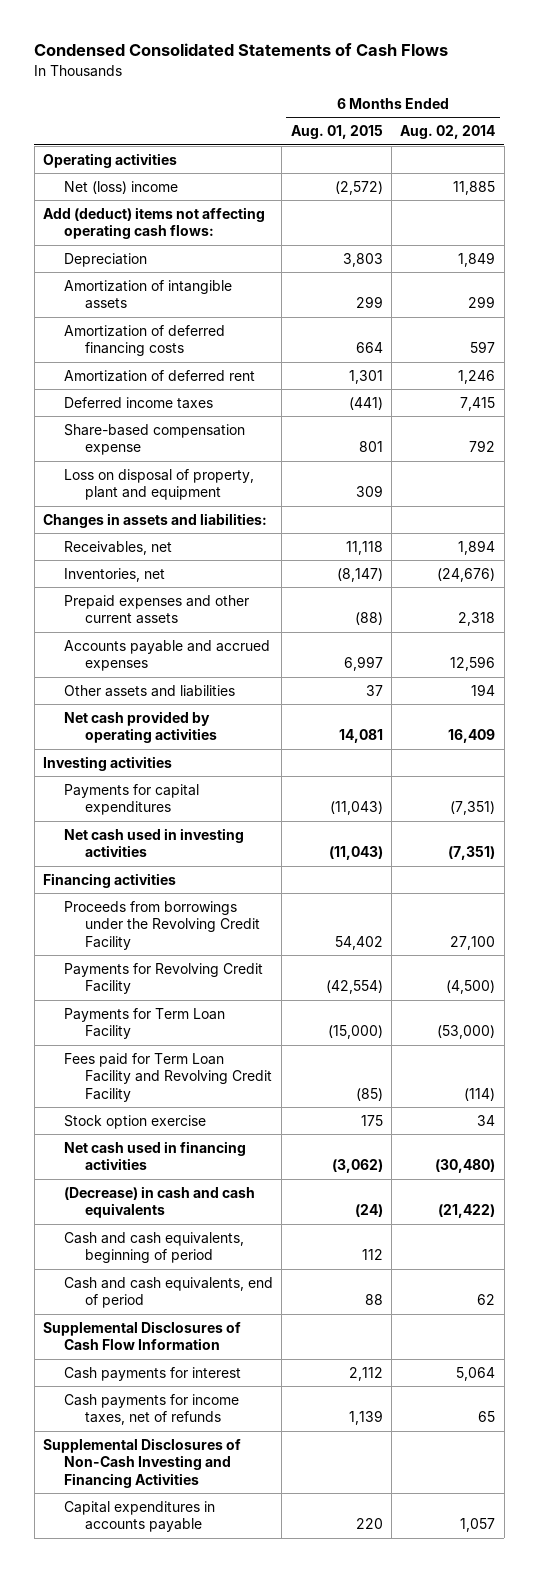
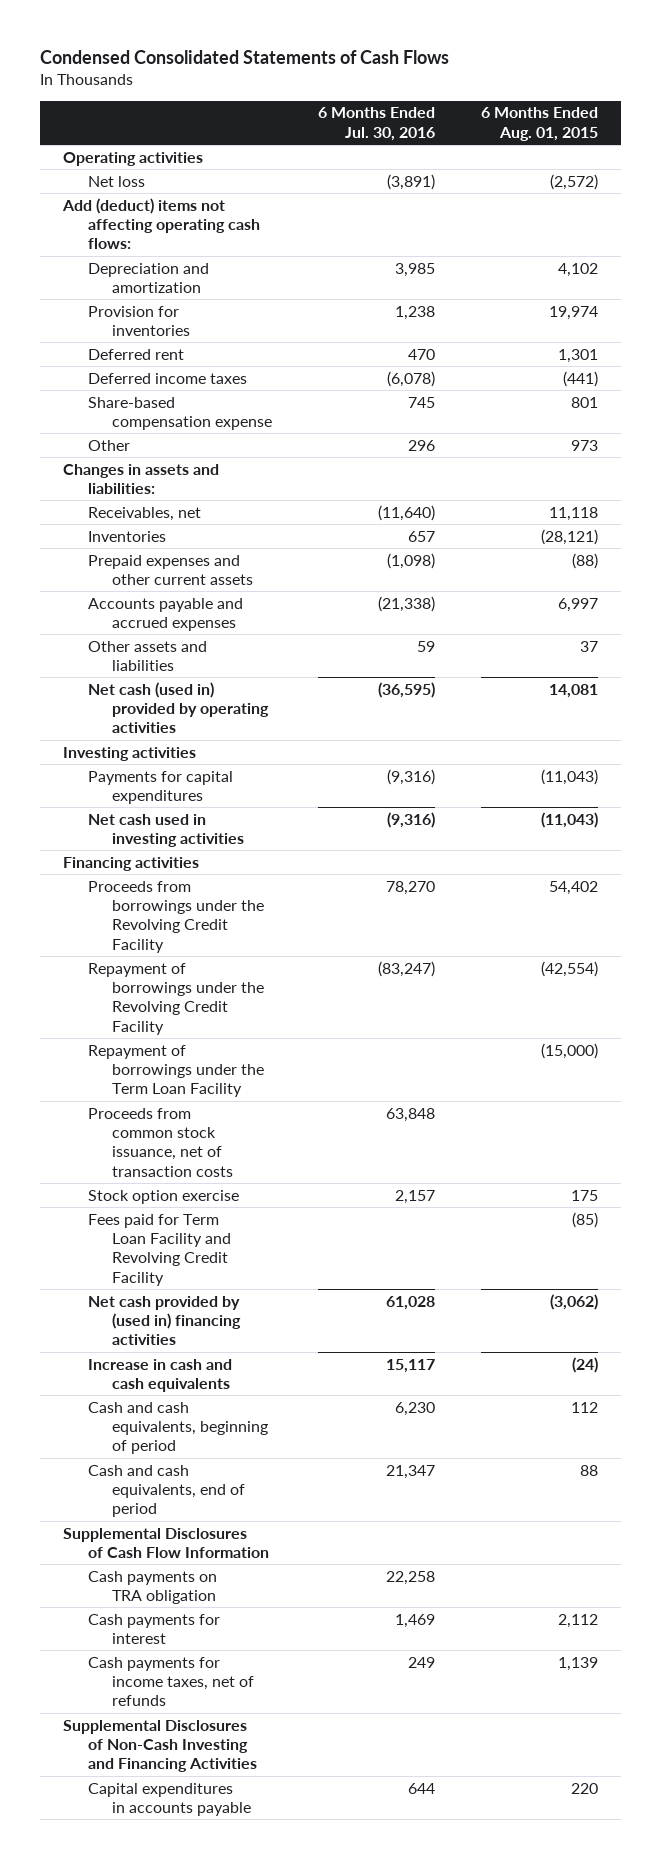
[400,125,496,140] Aug. 02, 2014 -> none
none -> [318,107,436,141] 6 Months Ended Jul. 30, 2016
[64,180,179,194] Net (loss) income -> [87,175,145,187] Net loss
[64,252,148,267] Depreciation -> none
[64,279,233,310] Amortization of intangible assets -> none
[64,324,226,357] Amortization of deferred financing costs -> none
none -> [87,262,209,294] Depreciation and amortization
none -> [87,305,190,337] Provision for inventories
[64,369,256,382] Amortization of deferred rent -> [87,348,184,360] Deferred rent
[64,468,255,501] Loss on disposal of property, plant and equipment -> none
none -> [87,439,130,451] Other
[64,567,166,582] Inventories, net -> [87,530,166,542] Inventories
[336,567,383,582] (8,147) -> [541,528,599,545] (28,121)
[64,710,218,744] Net cash provided by operating activities -> [87,681,269,734] Net cash (used in) provided by operating activities
[64,962,264,995] Payments for Revolving Credit Facility -> [87,962,264,1035] Repayment of borrowings under the Revolving Credit Facility
[64,1007,226,1040] Payments for Term Loan Facility -> [87,1044,264,1098] Repayment of borrowings under the Term Loan Facility
none -> [87,1107,233,1177] Proceeds from common stock issuance, net of transaction costs
[64,1052,273,1102] Fees paid for Term Loan Facility and Revolving Credit Facility -> [87,1213,231,1286] Fees paid for Term Loan Facility and Revolving Credit Facility
[64,1140,247,1171] Net cash used in financing activities -> [87,1295,241,1346] Net cash provided by (used in) financing activities
[64,1185,256,1219] (Decrease) in cash and cash equivalents -> [87,1358,232,1393] Increase in cash and cash equivalents
none -> [87,1570,217,1605] Cash payments on TRA obligation

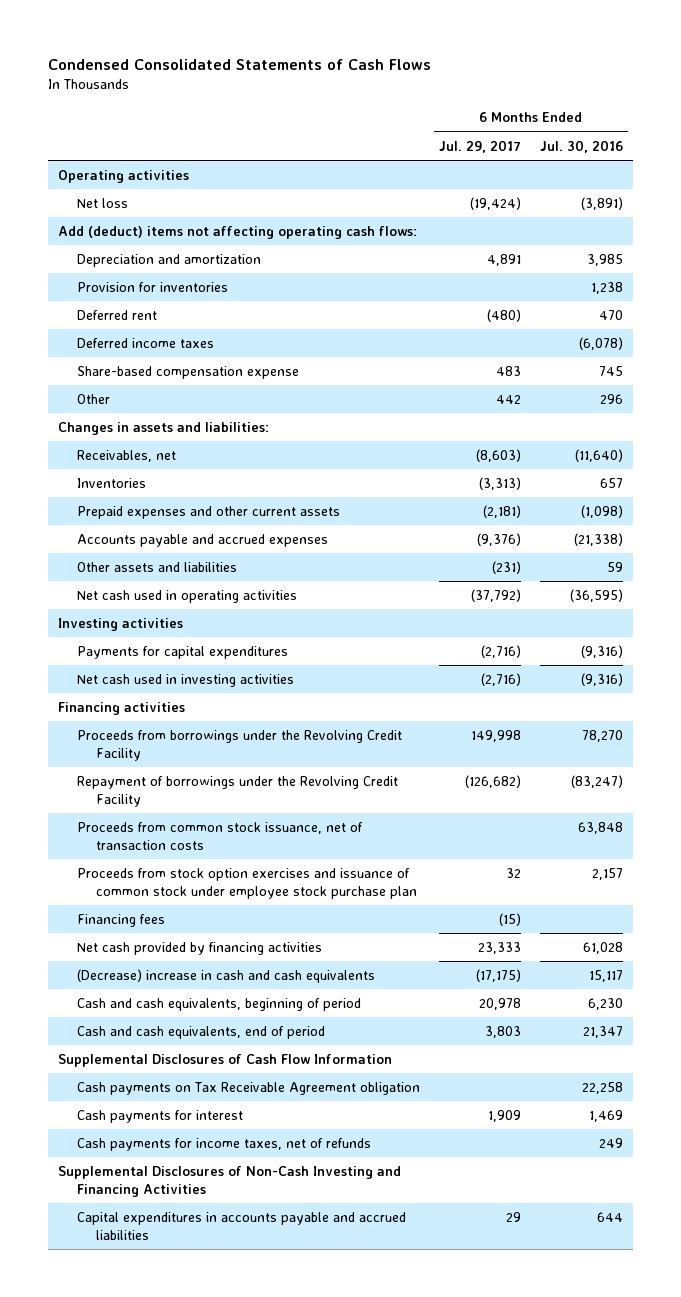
[481,107,599,141] 6 Months Ended Aug. 01, 2015 -> none
none -> [439,139,522,153] Jul. 29, 2017
[87,681,269,734] Net cash (used in) provided by operating activities -> [77,590,298,604] Net cash used in operating activities
[87,1044,264,1098] Repayment of borrowings under the Term Loan Facility -> none
[87,1213,231,1286] Fees paid for Term Loan Facility and Revolving Credit Facility -> none
[87,1189,239,1204] Stock option exercise -> [77,868,418,899] Proceeds from stock option exercises and issuance of common stock under employee stock purchase plan
none -> [77,914,166,928] Financing fees
[87,1295,241,1346] Net cash provided by (used in) financing activities -> [77,942,323,956] Net cash provided by financing activities
[87,1358,232,1393] Increase in cash and cash equivalents -> [77,969,376,984] (Decrease) increase in cash and cash equivalents
[87,1570,217,1605] Cash payments on TRA obligation -> [77,1082,421,1096] Cash payments on Tax Receivable Agreement obligation
[87,1782,251,1817] Capital expenditures in accounts payable -> [77,1212,407,1240] Capital expenditures in accounts payable and accrued liabilities

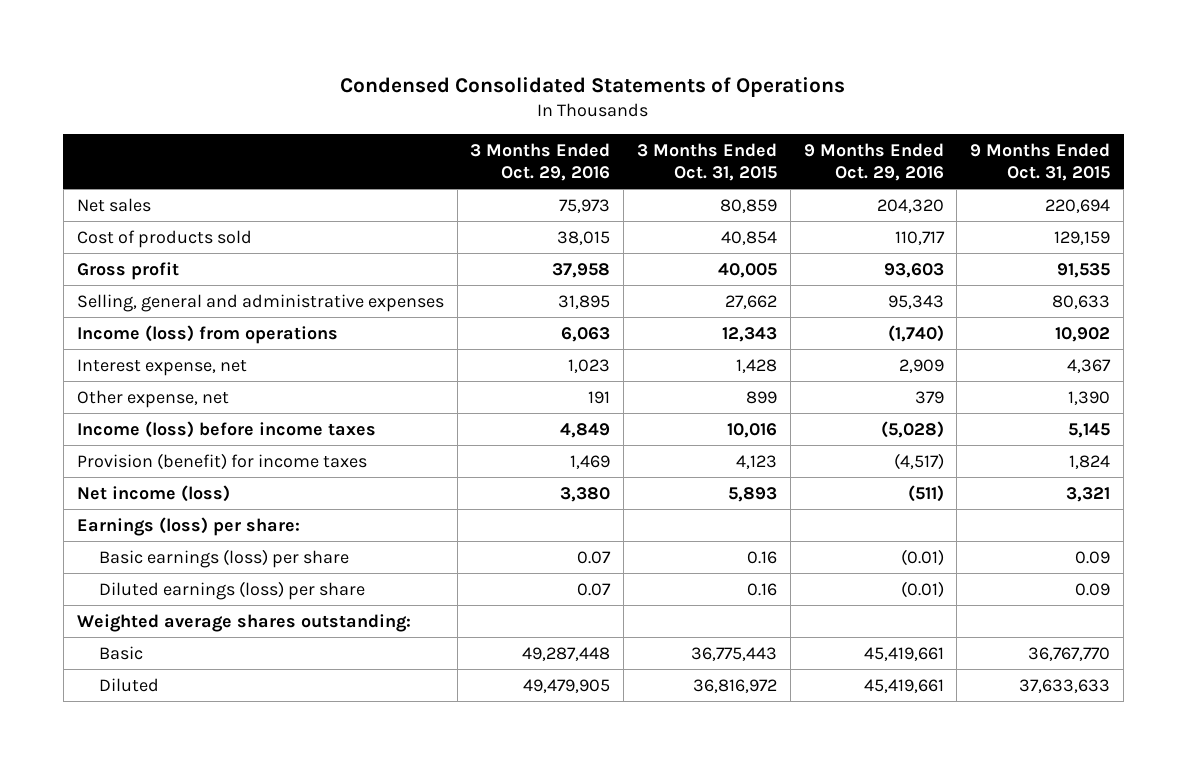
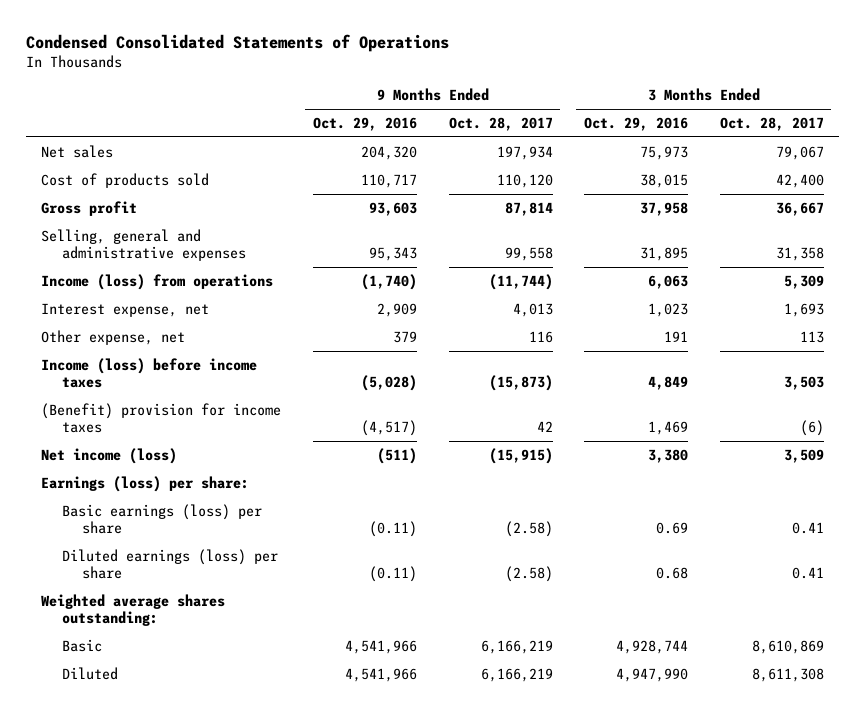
[636,142,777,181] 3 Months Ended Oct. 31, 2015 -> none
[970,142,1111,181] 9 Months Ended Oct. 31, 2015 -> none
none -> [448,116,553,131] Oct. 28, 2017
none -> [719,116,824,131] Oct. 28, 2017
[76,452,367,470] Provision (benefit) for income taxes -> [41,402,282,434] (Benefit) provision for income taxes
[577,550,612,564] 0.07 -> [656,522,689,535] 0.69
[900,548,944,566] (0.01) -> [368,521,417,538] (0.11)
[577,582,612,596] 0.07 -> [656,567,689,580] 0.68
[900,580,944,598] (0.01) -> [368,566,417,583] (0.11)
[522,646,611,661] 49,287,448 -> [616,639,689,654] 4,928,744
[863,646,944,661] 45,419,661 -> [344,639,417,654] 4,541,966
[523,678,611,693] 49,479,905 -> [616,667,689,682] 4,947,990
[863,678,944,693] 45,419,661 -> [344,667,417,682] 4,541,966

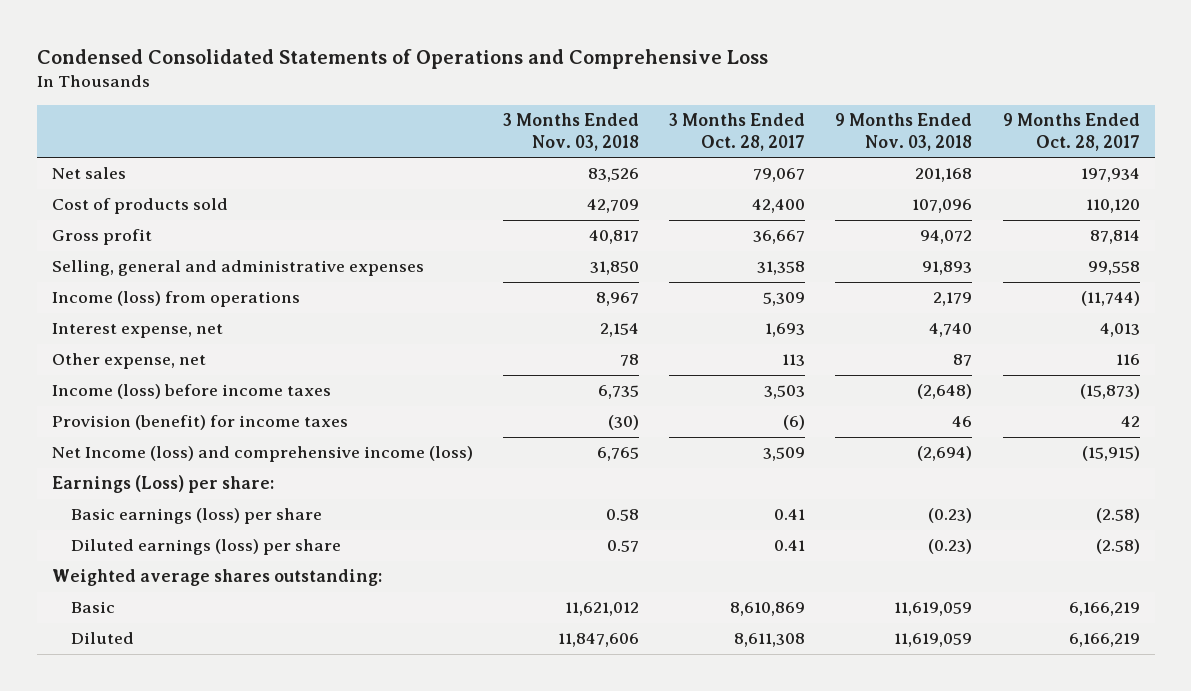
[25,33,449,52] Condensed Consolidated Statements of Operations -> [36,48,768,69] Condensed Consolidated Statements of Operations and Comprehensive Loss
[312,116,417,131] Oct. 29, 2016 -> none
[584,116,689,131] Oct. 29, 2016 -> none
none -> [502,113,639,151] 3 Months Ended Nov. 03, 2018
none -> [835,113,973,151] 9 Months Ended Nov. 03, 2018
[41,402,282,434] (Benefit) provision for income taxes -> [51,415,348,431] Provision (benefit) for income taxes
[41,447,178,464] Net income (loss) -> [51,446,473,463] Net Income (loss) and comprehensive income (loss)
[41,475,250,492] Earnings (loss) per share: -> [51,475,274,494] Earnings (Loss) per share:

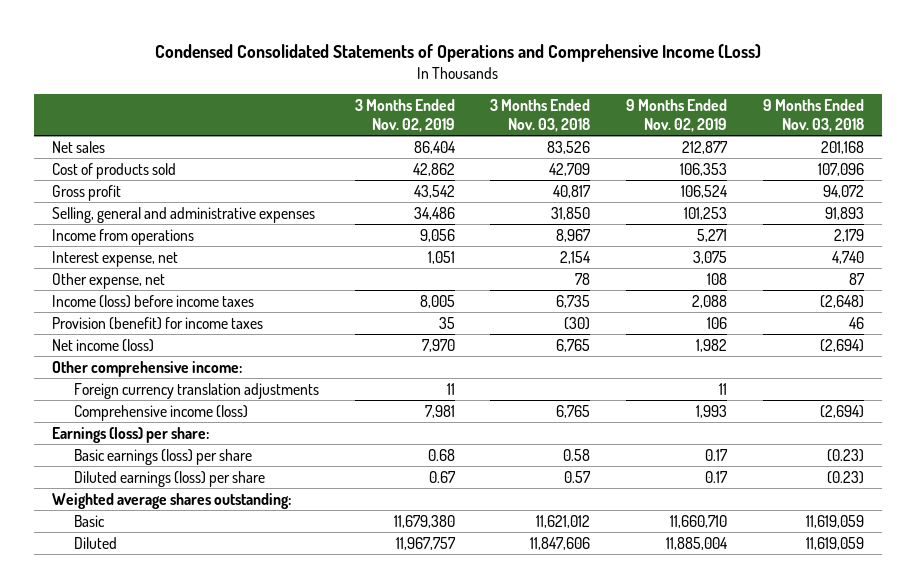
[36,48,768,69] Condensed Consolidated Statements of Operations and Comprehensive Loss -> [155,44,762,63] Condensed Consolidated Statements of Operations and Comprehensive Income (Loss)
[669,113,806,151] 3 Months Ended Oct. 28, 2017 -> none
[1002,113,1140,151] 9 Months Ended Oct. 28, 2017 -> none
none -> [354,99,455,132] 3 Months Ended Nov. 02, 2019
none -> [626,99,728,132] 9 Months Ended Nov. 02, 2019
[51,291,300,308] Income (loss) from operations -> [52,228,195,245] Income from operations
[51,446,473,463] Net Income (loss) and comprehensive income (loss) -> [52,338,155,352] Net income (loss)
none -> [52,360,243,377] Other comprehensive income:
none -> [73,382,319,399] Foreign currency translation adjustments
none -> [73,404,248,421] Comprehensive income (loss)
[51,475,274,494] Earnings (Loss) per share: -> [52,426,210,443] Earnings (loss) per share:

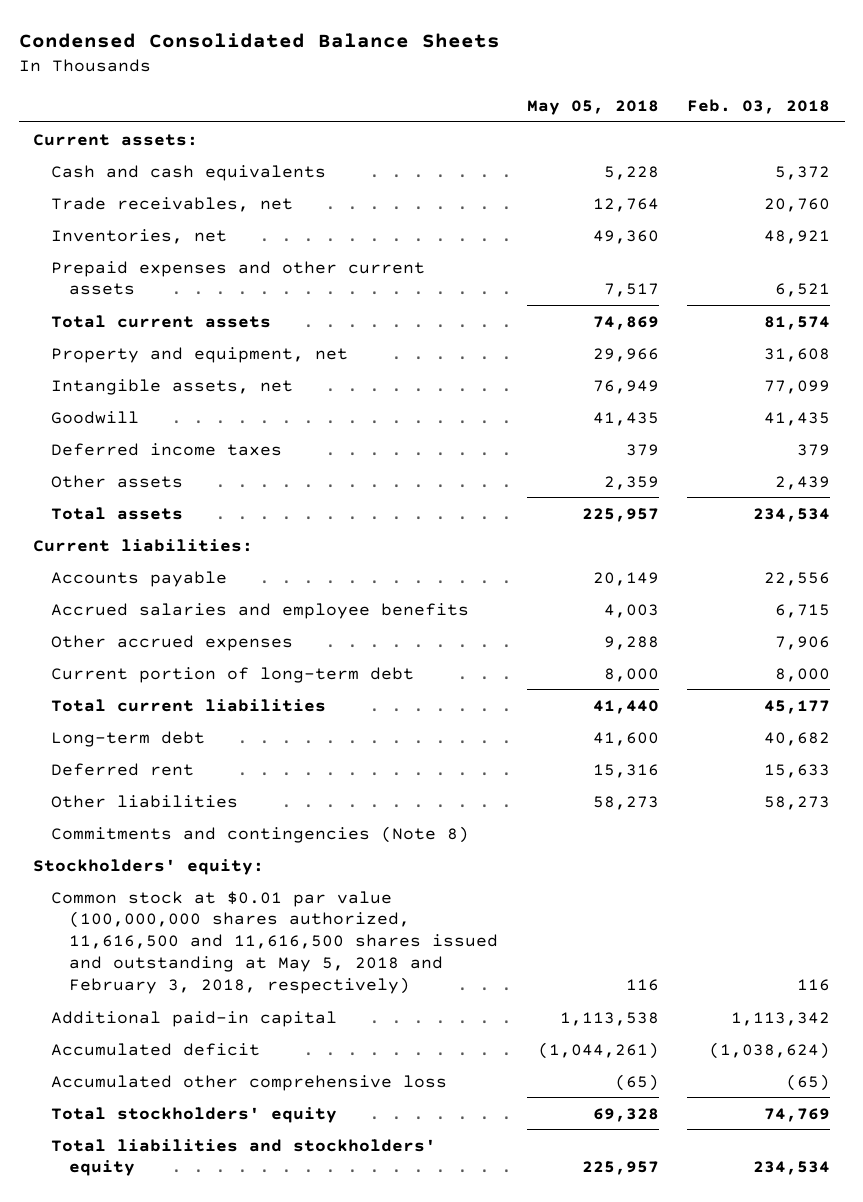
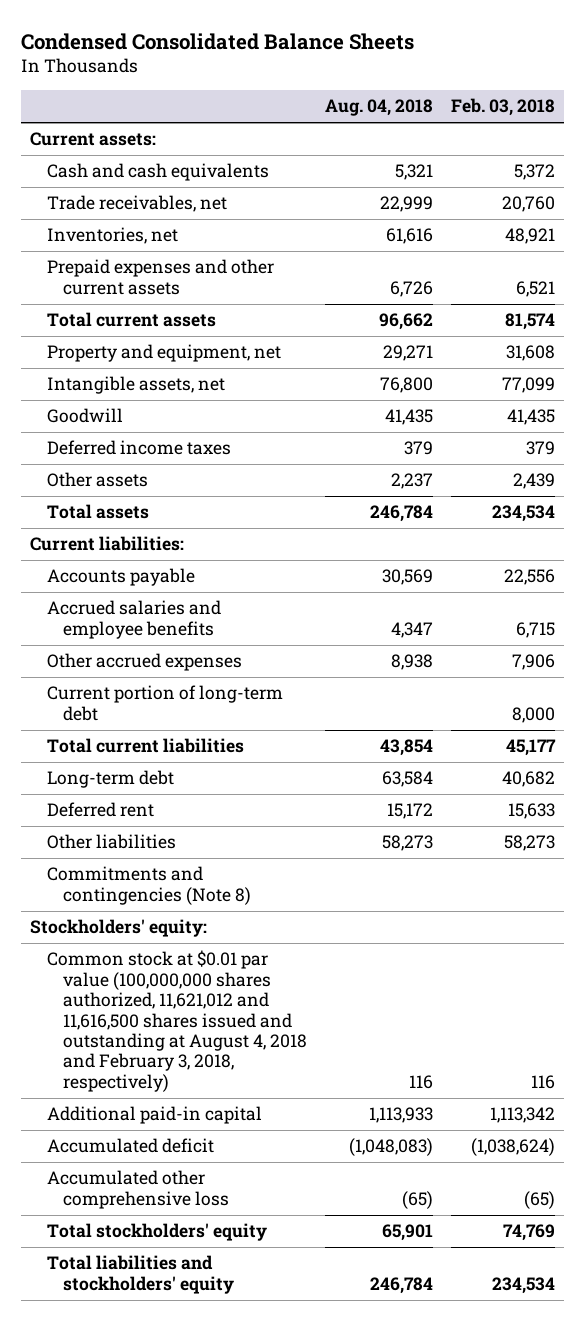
[526,100,659,116] May 05, 2018 -> none
none -> [325,99,434,117] Aug. 04, 2018
[50,890,498,995] Common stock at $0.01 par value (100,000,000 shares authorized, 11,616,500 and 11,616,500 shares issued and outstanding at May 5, 2018 and February 3, 2018, respectively) -> [46,950,308,1092] Common stock at $0.01 par value (100,000,000 shares authorized, 11,621,012 and 11,616,500 shares issued and outstanding at August 4, 2018 and February 3, 2018, respectively)

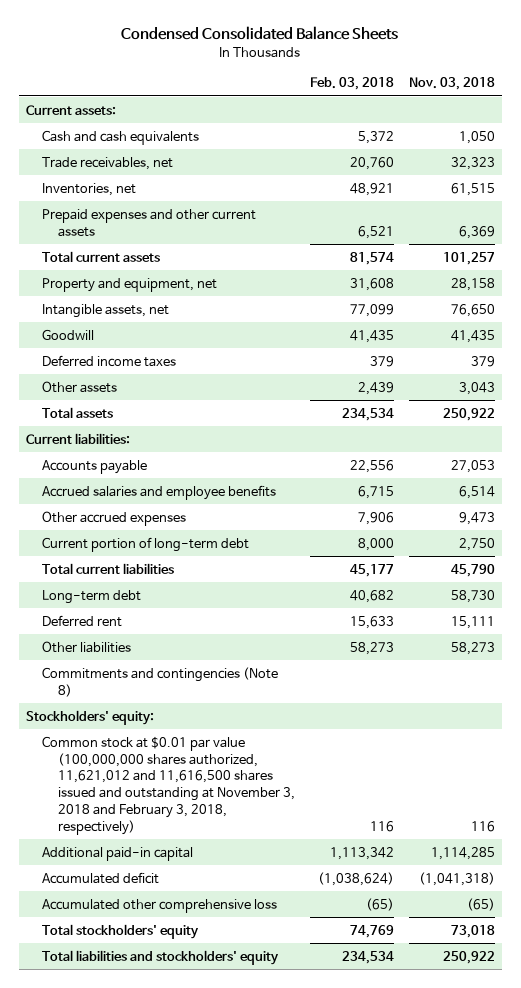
[325,99,434,117] Aug. 04, 2018 -> none
none -> [408,77,495,91] Nov. 03, 2018
[46,950,308,1092] Common stock at $0.01 par value (100,000,000 shares authorized, 11,621,012 and 11,616,500 shares issued and outstanding at August 4, 2018 and February 3, 2018, respectively) -> [41,735,295,835] Common stock at $0.01 par value (100,000,000 shares authorized, 11,621,012 and 11,616,500 shares issued and outstanding at November 3, 2018 and February 3, 2018, respectively)

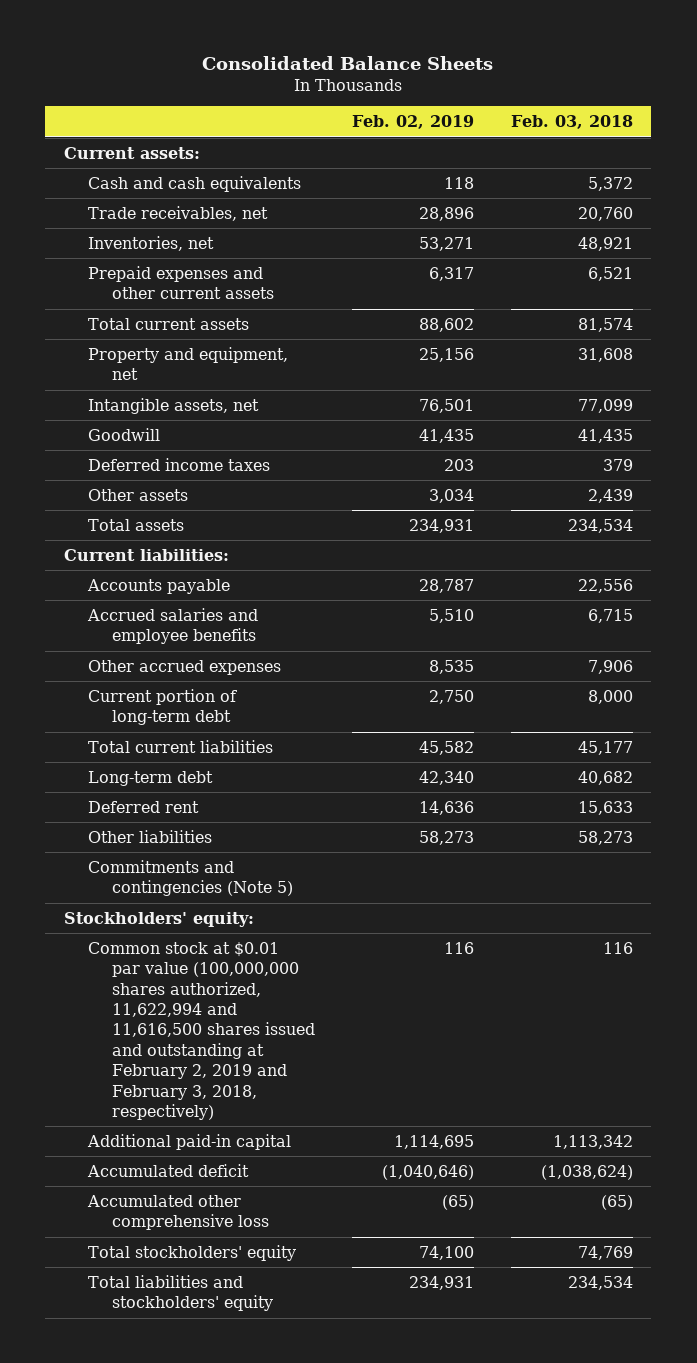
[121,25,399,40] Condensed Consolidated Balance Sheets -> [202,55,494,70] Consolidated Balance Sheets
[408,77,495,91] Nov. 03, 2018 -> none
none -> [352,115,475,130] Feb. 02, 2019
[41,666,278,697] Commitments and contingencies (Note 8) -> [87,859,294,897] Commitments and contingencies (Note 5)
[41,735,295,835] Common stock at $0.01 par value (100,000,000 shares authorized, 11,621,012 and 11,616,500 shares issued and outstanding at November 3, 2018 and February 3, 2018, respectively) -> [87,941,316,1120] Common stock at $0.01 par value (100,000,000 shares authorized, 11,622,994 and 11,616,500 shares issued and outstanding at February 2, 2019 and February 3, 2018, respectively)

